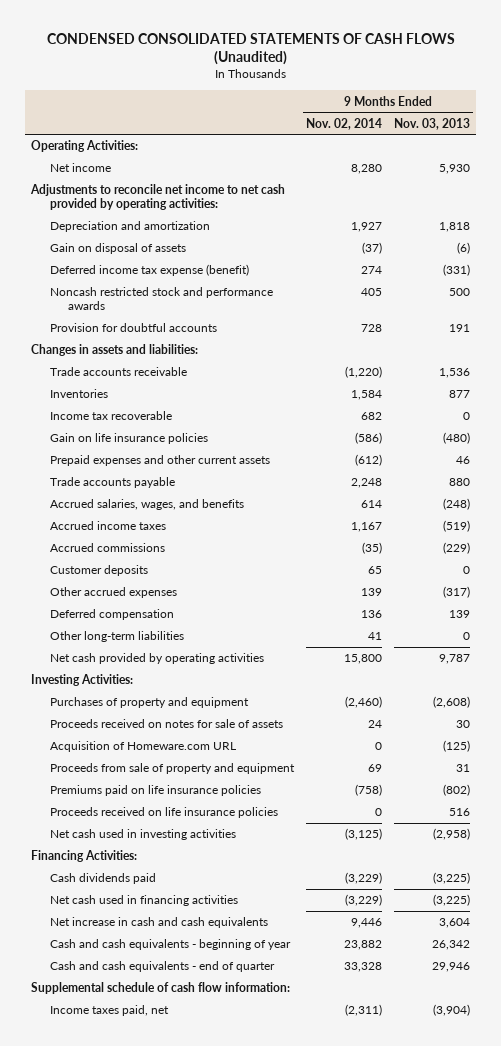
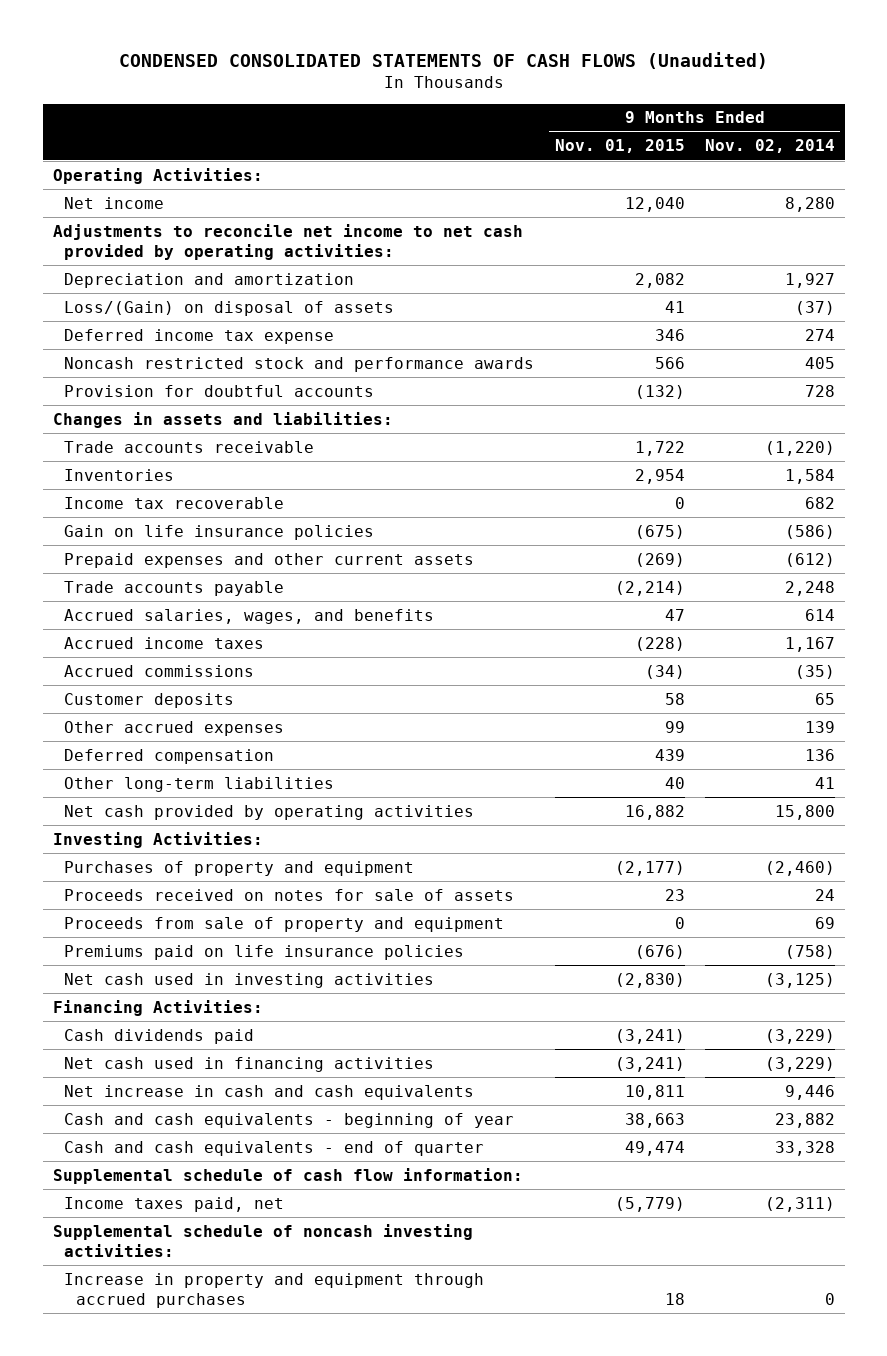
[393,117,470,130] Nov. 03, 2013 -> none
none -> [554,139,685,154] Nov. 01, 2015
[49,243,186,255] Gain on disposal of assets -> [64,300,395,316] Loss/(Gain) on disposal of assets
[49,264,249,277] Deferred income tax expense (benefit) -> [64,328,335,344] Deferred income tax expense
[49,741,236,753] Acquisition of Homeware.com URL -> none
[49,807,278,819] Proceeds received on life insurance policies -> none
none -> [52,1223,473,1258] Supplemental schedule of noncash investing activities:
none -> [64,1272,485,1309] Increase in property and equipment through accrued purchases

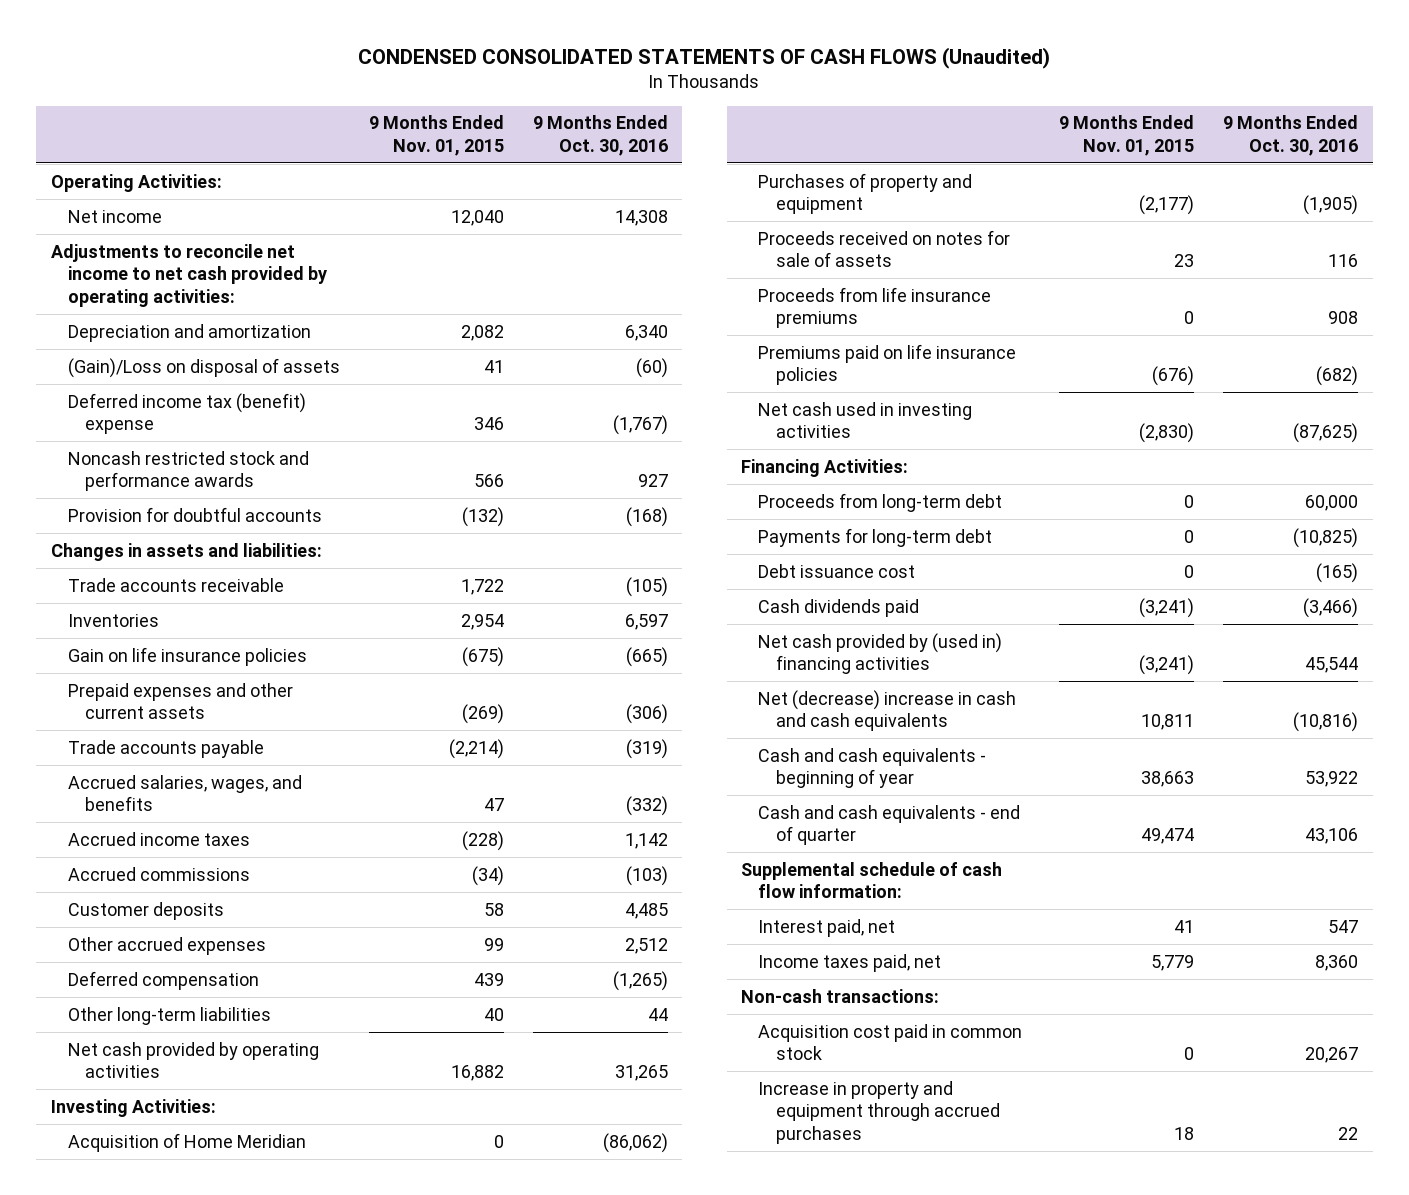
[704,139,835,154] Nov. 02, 2014 -> none
none -> [532,115,668,156] 9 Months Ended Oct. 30, 2016
[64,300,395,316] Loss/(Gain) on disposal of assets -> [68,357,341,378] (Gain)/Loss on disposal of assets
[64,328,335,344] Deferred income tax expense -> [68,392,307,435] Deferred income tax (benefit) expense
[64,496,285,509] Income tax recoverable -> none
none -> [68,1132,307,1152] Acquisition of Home Meridian
[64,916,505,932] Proceeds from sale of property and equipment -> none
none -> [758,286,992,329] Proceeds from life insurance premiums
none -> [758,492,1003,512] Proceeds from long-term debt
none -> [758,527,993,547] Payments for long-term debt
none -> [758,563,916,578] Debt issuance cost
[64,1056,435,1072] Net cash used in financing activities -> [758,632,1003,675] Net cash provided by (used in) financing activities
[64,1084,475,1100] Net increase in cash and cash equivalents -> [758,689,1017,732] Net (decrease) increase in cash and cash equivalents
[52,1223,473,1258] Supplemental schedule of noncash investing activities: -> none
none -> [758,918,896,937] Interest paid, net
[614,1196,685,1212] (5,779) -> [1151,954,1195,971] 5,779
none -> [741,988,940,1003] Non-cash transactions:
none -> [758,1023,1023,1061] Acquisition cost paid in common stock

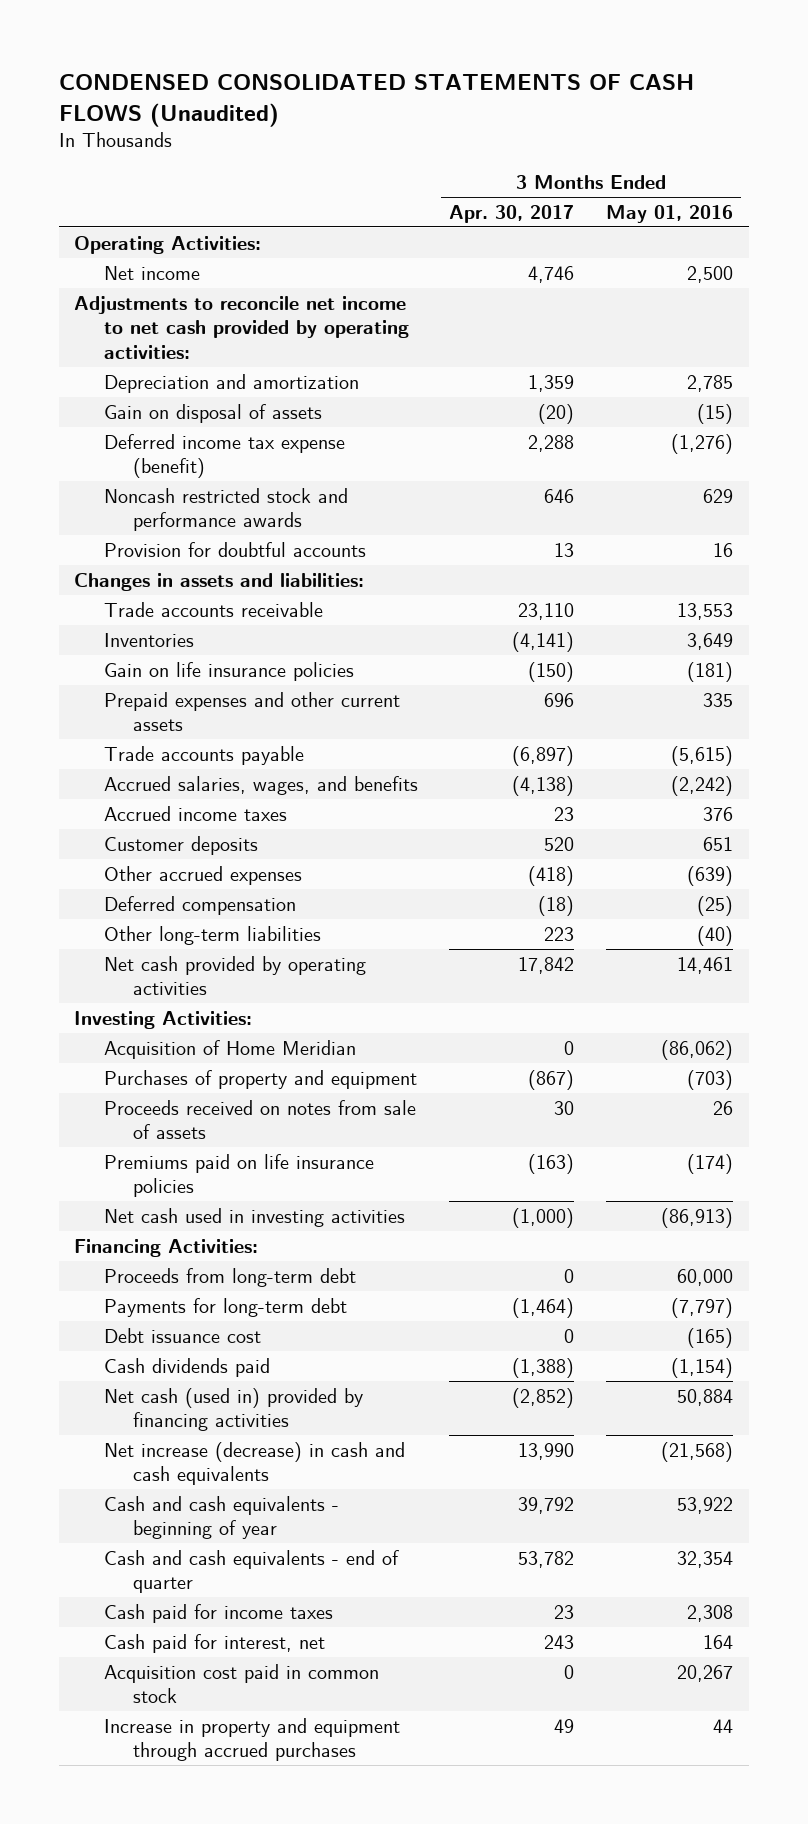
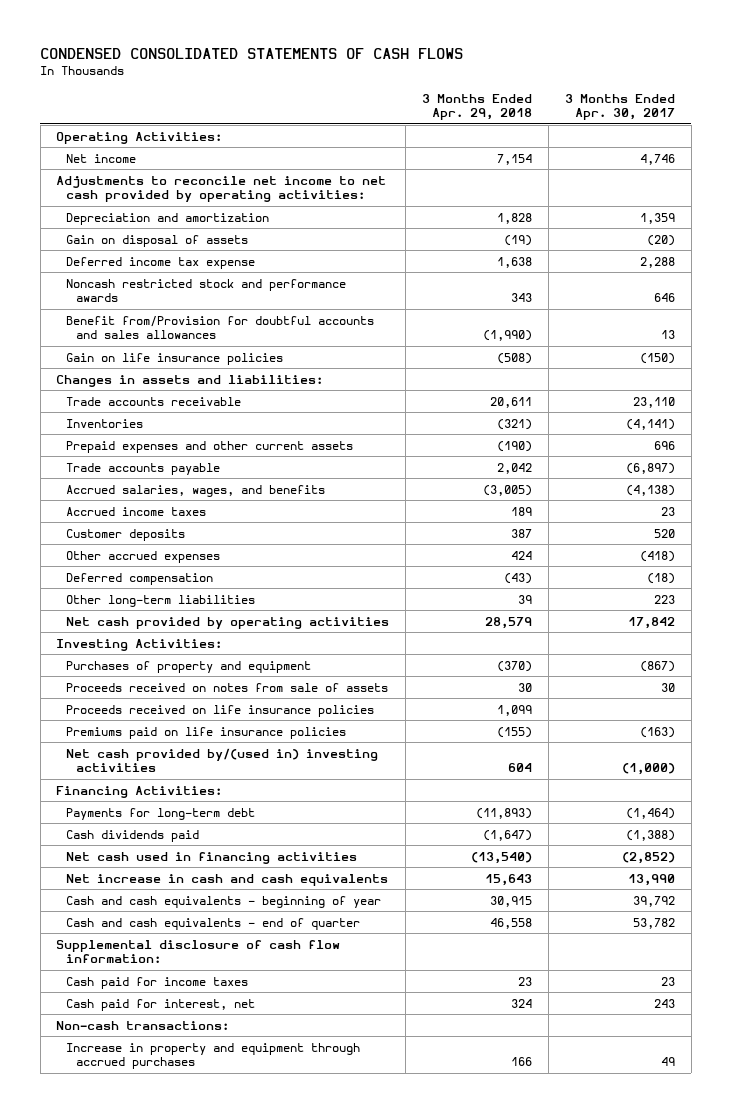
[58,73,694,127] CONDENSED CONSOLIDATED STATEMENTS OF CASH FLOWS (Unaudited) -> [40,47,464,59] CONDENSED CONSOLIDATED STATEMENTS OF CASH FLOWS
[606,205,734,224] May 01, 2016 -> none
none -> [422,93,533,121] 3 Months Ended Apr. 29, 2018
[103,433,345,479] Deferred income tax expense (benefit) -> [66,256,256,269] Deferred income tax expense
[103,541,366,557] Provision for doubtful accounts -> [66,315,375,340] Benefit from/Provision for doubtful accounts and sales allowances
[103,661,354,681] Gain on life insurance policies -> [66,352,284,365] Gain on life insurance policies
[103,1039,356,1059] Acquisition of Home Meridian -> none
none -> [66,704,375,717] Proceeds received on life insurance policies
[103,1207,405,1227] Net cash used in investing activities -> [66,747,379,773] Net cash provided by/(used in) investing activities
[103,1267,356,1287] Proceeds from long-term debt -> none
[103,1327,261,1343] Debt issuance cost -> none
[103,1387,363,1432] Net cash (used in) provided by financing activities -> [66,851,358,864] Net cash used in financing activities
[103,1441,405,1486] Net increase (decrease) in cash and cash equivalents -> [66,873,389,886] Net increase in cash and cash equivalents
none -> [56,939,341,964] Supplemental disclosure of cash flow information:
[103,1663,379,1704] Acquisition cost paid in common stock -> none
none -> [56,1020,230,1030] Non-cash transactions:

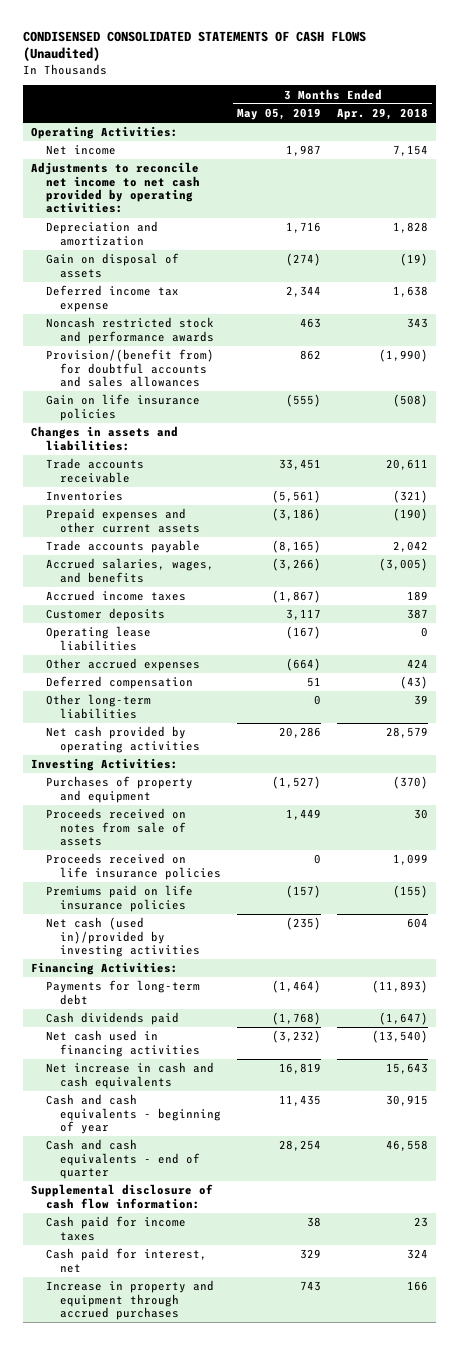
[40,47,464,59] CONDENSED CONSOLIDATED STATEMENTS OF CASH FLOWS -> [22,30,366,62] CONDISENSED CONSOLIDATED STATEMENTS OF CASH FLOWS (Unaudited)
[564,93,675,121] 3 Months Ended Apr. 30, 2017 -> none
none -> [237,107,322,120] May 05, 2019
[66,315,375,340] Benefit from/Provision for doubtful accounts and sales allowances -> [45,349,214,388] Provision/(benefit from) for doubtful accounts and sales allowances
none -> [45,626,151,651] Operating lease liabilities
[66,747,379,773] Net cash provided by/(used in) investing activities -> [45,917,201,958] Net cash (used in)/provided by investing activities
[56,1020,230,1030] Non-cash transactions: -> none

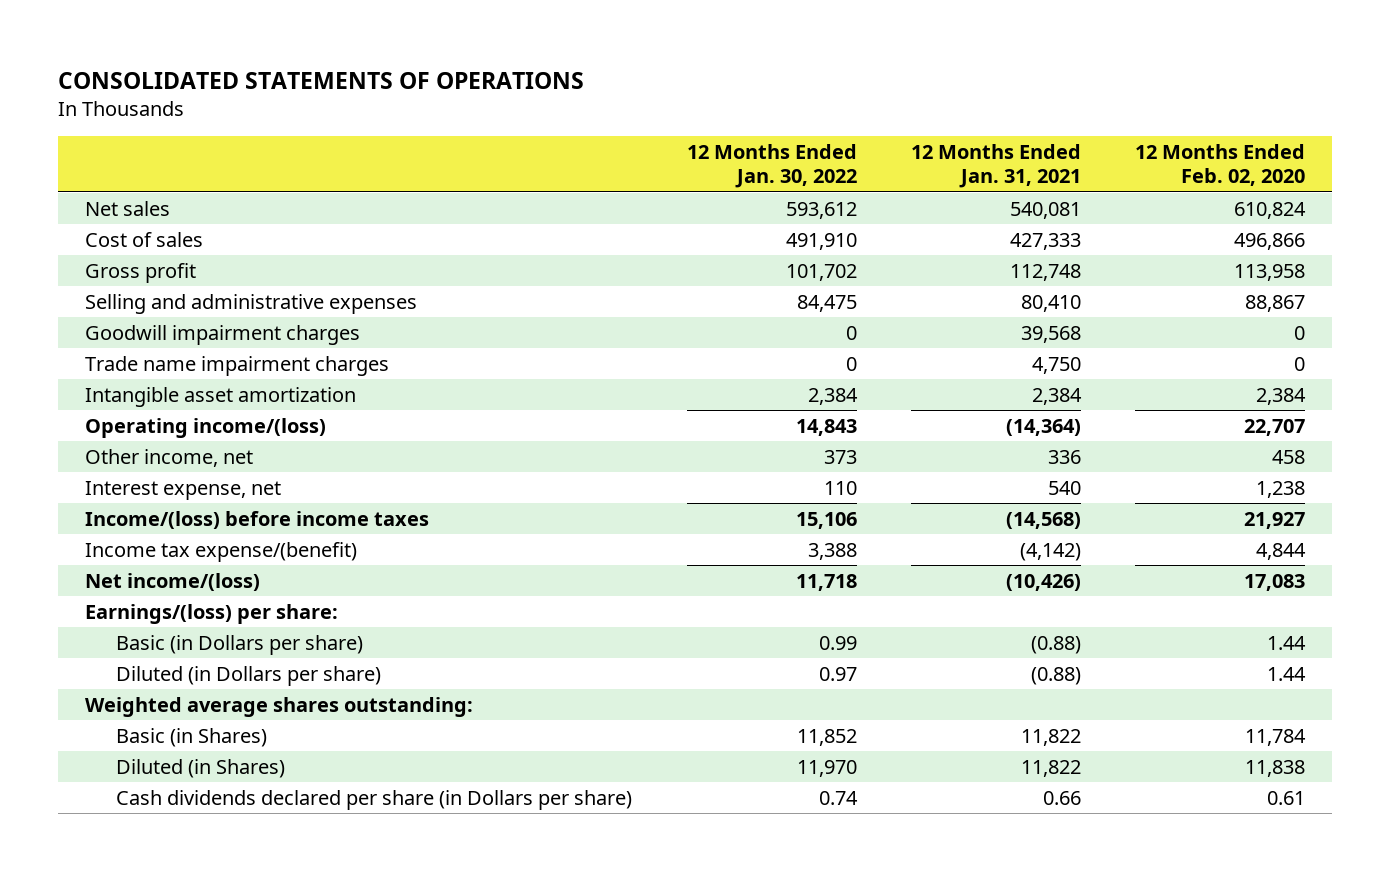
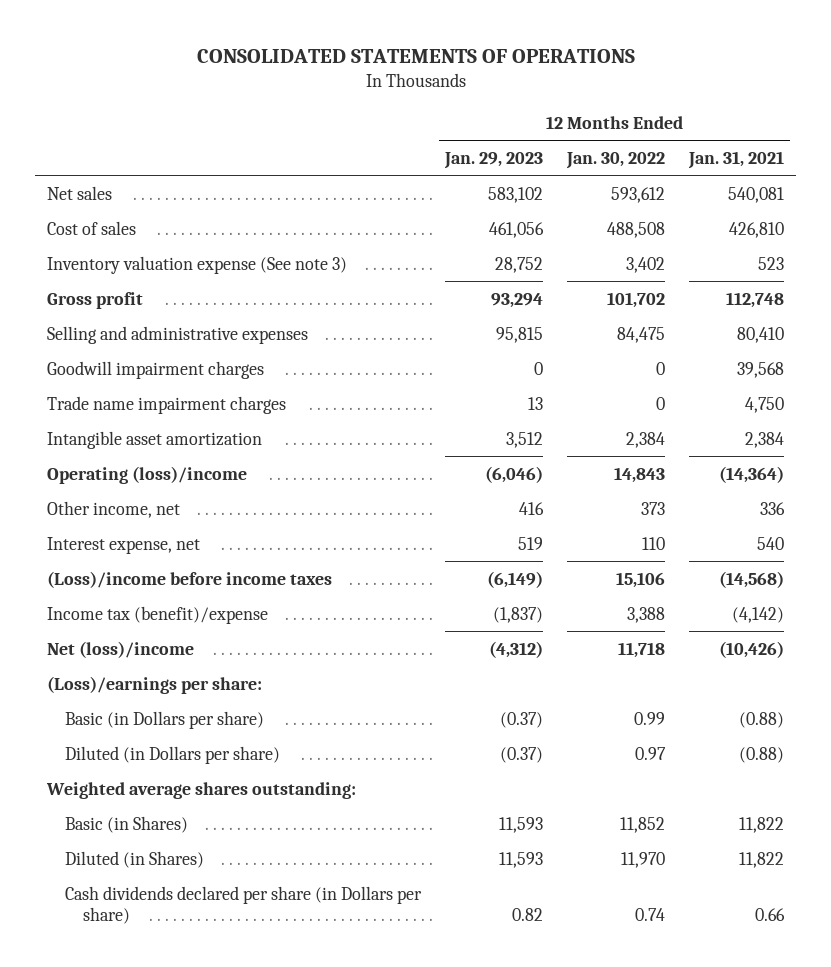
[1135,143,1306,186] 12 Months Ended Feb. 02, 2020 -> none
none -> [443,151,543,169] Jan. 29, 2023
[785,232,857,250] 491,910 -> [607,221,666,238] 488,508
[1009,232,1081,250] 427,333 -> [729,221,785,238] 426,810
none -> [46,255,347,274] Inventory valuation expense (See note 3)
[84,417,326,438] Operating income/(loss) -> [46,465,247,484] Operating (loss)/income
[84,510,429,529] Income/(loss) before income taxes -> [46,570,332,588] (Loss)/income before income taxes
[84,541,357,562] Income tax expense/(benefit) -> [46,605,268,624] Income tax (benefit)/expense
[84,572,260,591] Net income/(loss) -> [46,640,194,658] Net (loss)/income
[84,603,338,624] Earnings/(loss) per share: -> [46,675,262,694] (Loss)/earnings per share:

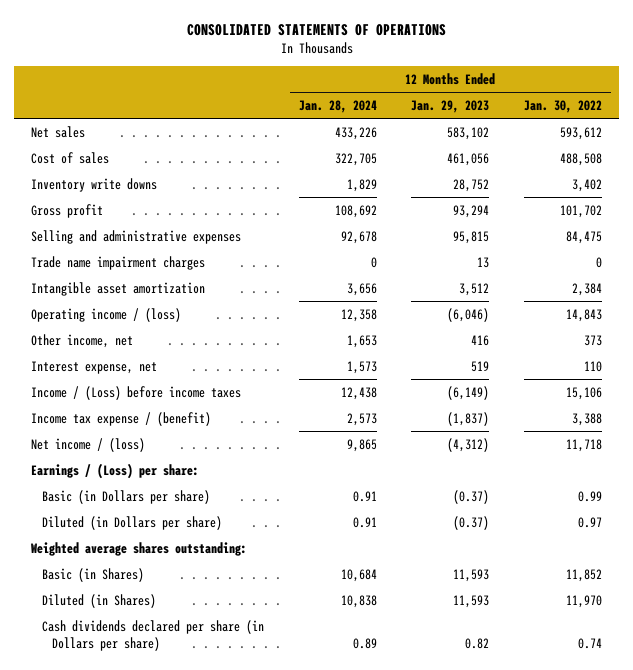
[688,150,785,169] Jan. 31, 2021 -> none
none -> [298,99,377,113] Jan. 28, 2024
[46,255,347,274] Inventory valuation expense (See note 3) -> [31,177,158,192] Inventory write downs
[46,360,264,379] Goodwill impairment charges -> none
[46,465,247,484] Operating (loss)/income -> [31,307,182,322] Operating income / (loss)
[46,570,332,588] (Loss)/income before income taxes -> [31,385,242,400] Income / (Loss) before income taxes
[46,605,268,624] Income tax (benefit)/expense -> [31,411,212,426] Income tax expense / (benefit)
[46,640,194,658] Net (loss)/income -> [31,437,146,452] Net income / (loss)
[46,675,262,694] (Loss)/earnings per share: -> [31,462,200,479] Earnings / (Loss) per share:

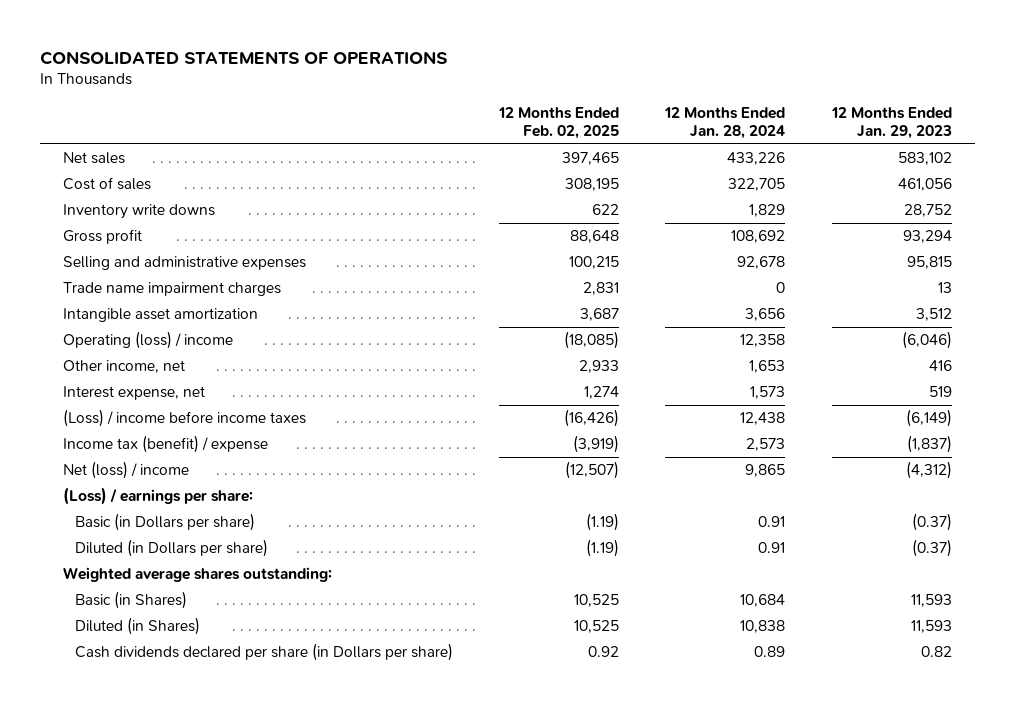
[523,99,602,113] Jan. 30, 2022 -> none
none -> [498,107,620,140] 12 Months Ended Feb. 02, 2025
[31,307,182,322] Operating income / (loss) -> [62,331,233,350] Operating (loss) / income
[31,385,242,400] Income / (Loss) before income taxes -> [62,409,306,428] (Loss) / income before income taxes
[31,411,212,426] Income tax expense / (benefit) -> [62,435,268,454] Income tax (benefit) / expense
[31,437,146,452] Net income / (loss) -> [62,461,189,480] Net (loss) / income
[31,462,200,479] Earnings / (Loss) per share: -> [62,487,253,506] (Loss) / earnings per share:

